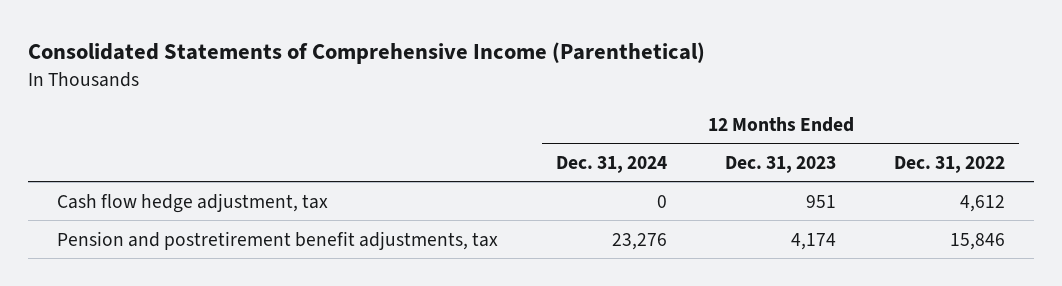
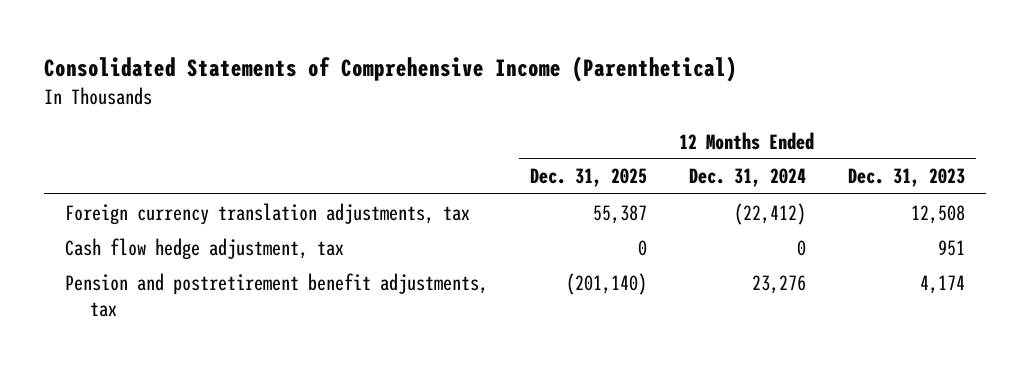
[893,155,1005,173] Dec. 31, 2022 -> none
none -> [529,168,647,188] Dec. 31, 2025
none -> [64,202,470,225] Foreign currency translation adjustments, tax

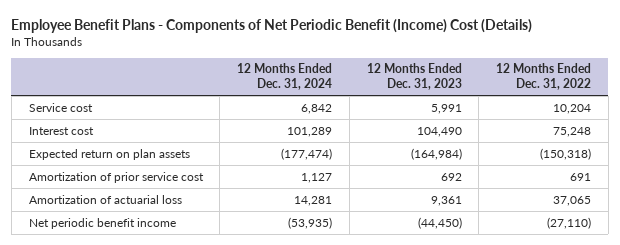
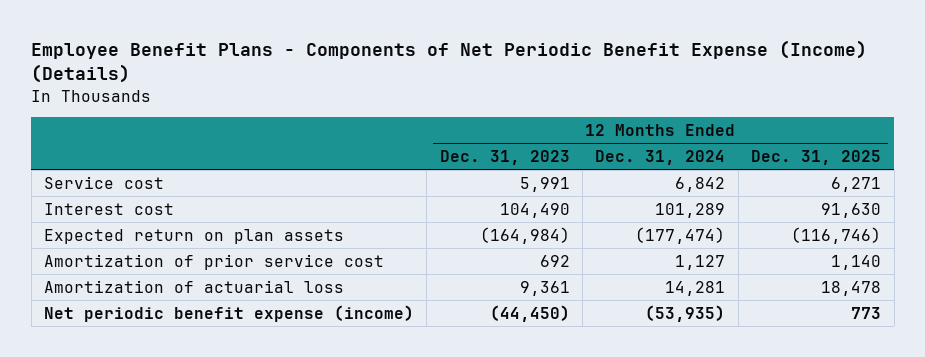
[11,18,533,33] Employee Benefit Plans - Components of Net Periodic Benefit (Income) Cost (Details) -> [31,39,868,84] Employee Benefit Plans - Components of Net Periodic Benefit Expense (Income) (Details)
[496,63,592,90] 12 Months Ended Dec. 31, 2022 -> none
none -> [751,150,882,166] Dec. 31, 2025
[28,217,176,229] Net periodic benefit income -> [44,304,415,322] Net periodic benefit expense (income)

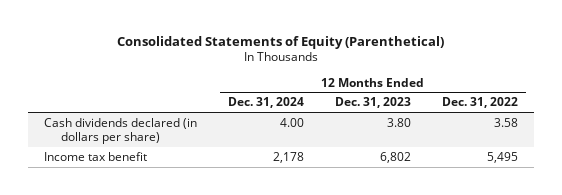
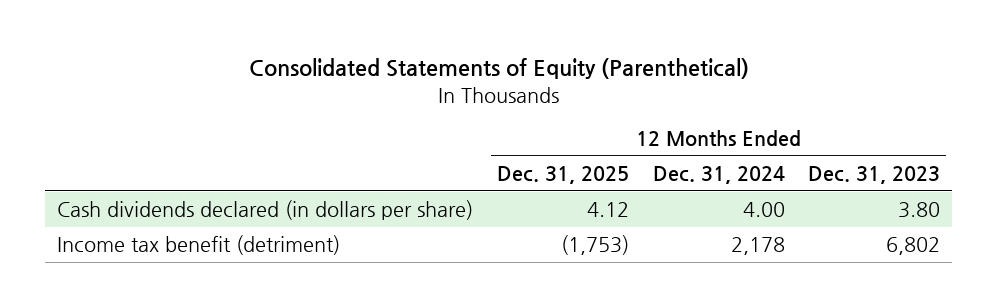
[442,97,519,109] Dec. 31, 2022 -> none
none -> [496,166,629,185] Dec. 31, 2025
[43,151,147,161] Income tax benefit -> [57,235,341,256] Income tax benefit (detriment)

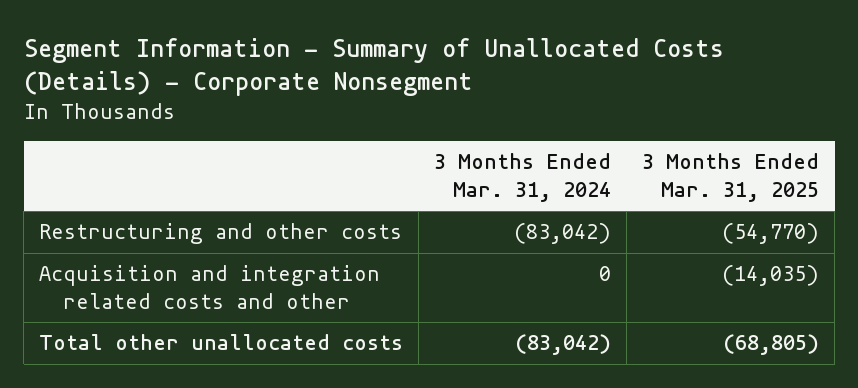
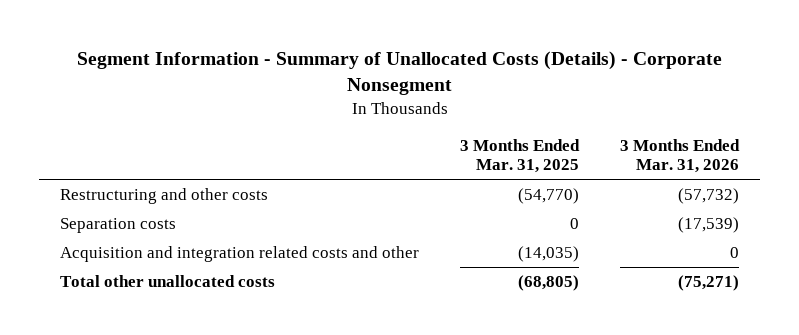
[434,153,612,202] 3 Months Ended Mar. 31, 2024 -> none
none -> [620,138,741,174] 3 Months Ended Mar. 31, 2026
none -> [59,217,176,233] Separation costs

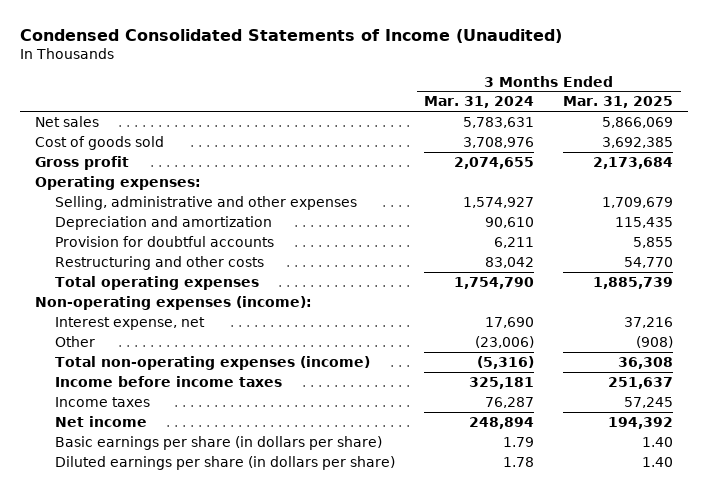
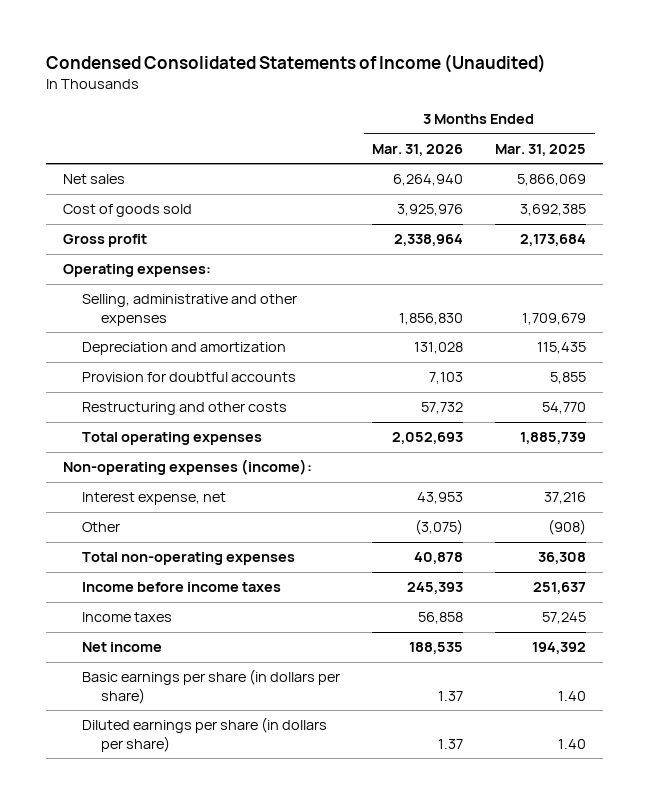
[424,96,535,109] Mar. 31, 2024 -> none
none -> [372,143,464,156] Mar. 31, 2026
[55,355,371,370] Total non-operating expenses (income) -> [81,552,295,566] Total non-operating expenses

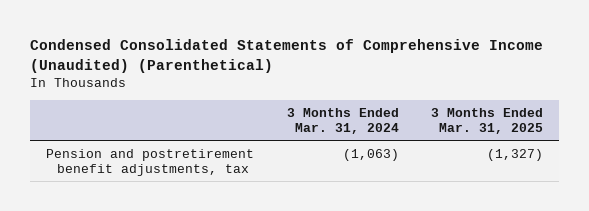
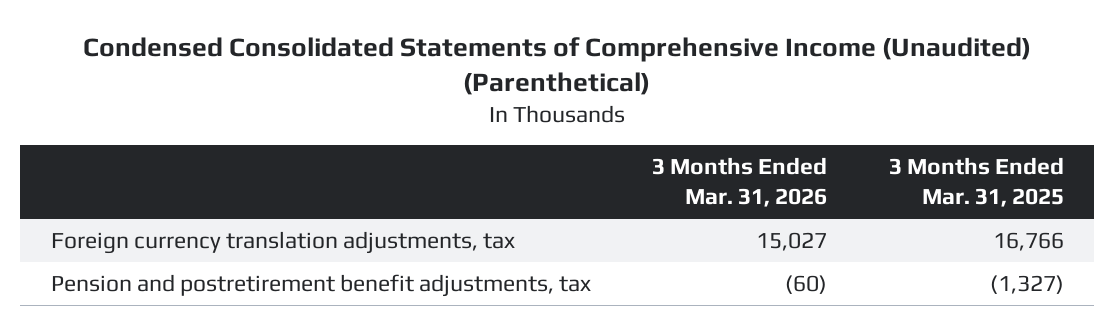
[286,107,399,134] 3 Months Ended Mar. 31, 2024 -> none
none -> [652,157,828,208] 3 Months Ended Mar. 31, 2026
none -> [50,231,515,255] Foreign currency translation adjustments, tax

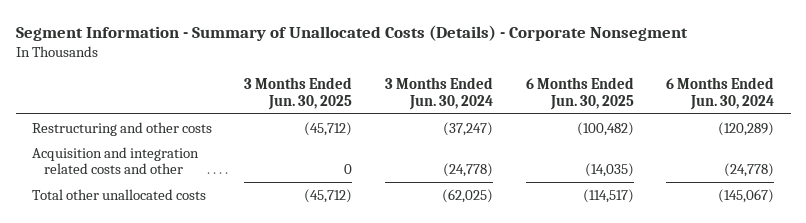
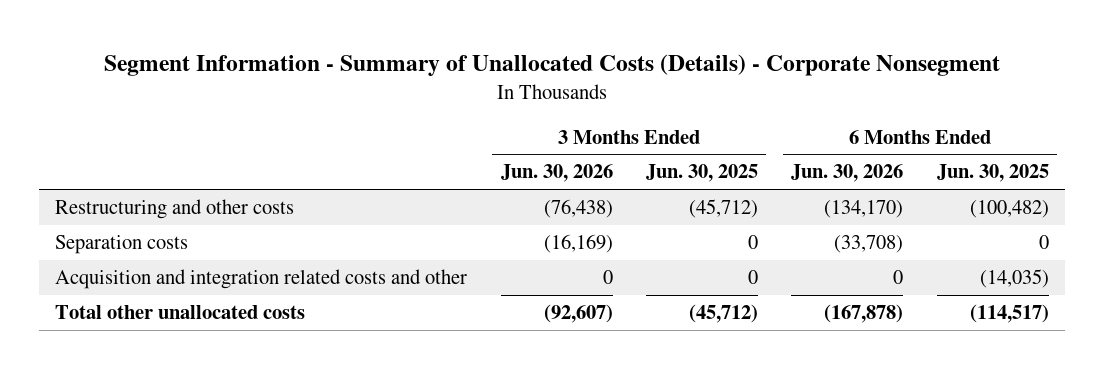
[385,77,494,110] 3 Months Ended Jun. 30, 2024 -> none
[666,77,775,110] 6 Months Ended Jun. 30, 2024 -> none
none -> [500,164,613,183] Jun. 30, 2026
none -> [791,164,904,183] Jun. 30, 2026
none -> [55,235,189,255] Separation costs

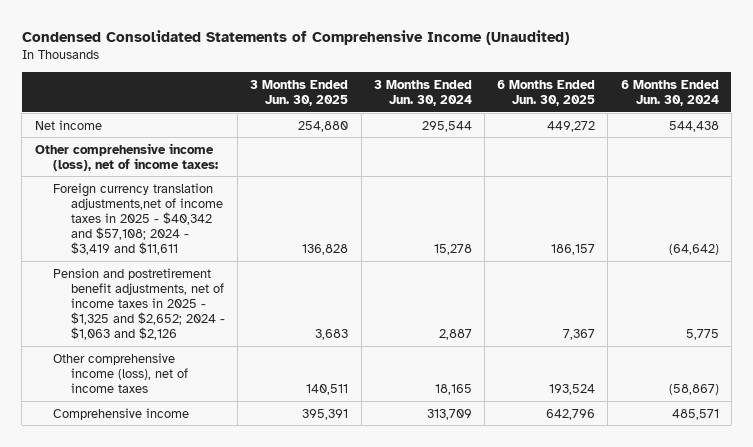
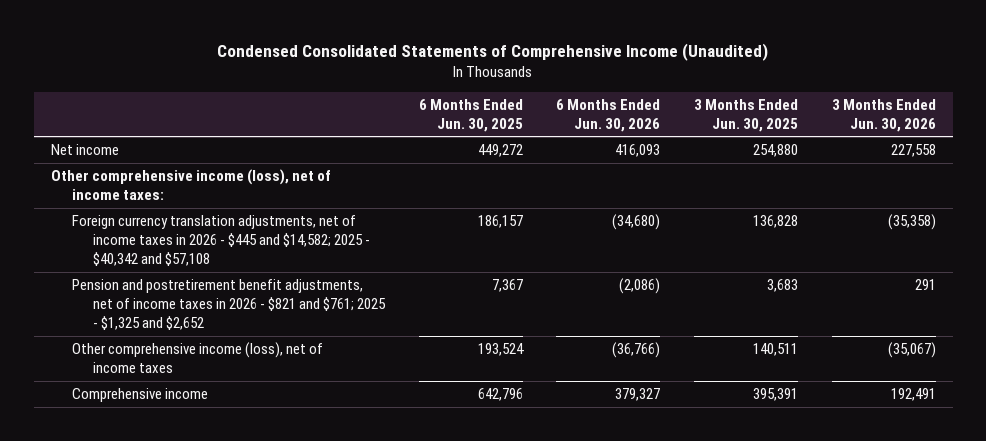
[373,79,472,106] 3 Months Ended Jun. 30, 2024 -> none
[620,79,719,106] 6 Months Ended Jun. 30, 2024 -> none
none -> [556,98,661,132] 6 Months Ended Jun. 30, 2026
none -> [831,98,936,132] 3 Months Ended Jun. 30, 2026
[52,182,224,256] Foreign currency translation adjustments,net of income taxes in 2025 - $40,342 and $57,108; 2024 - $3,419 and $11,611 -> [71,215,370,266] Foreign currency translation adjustments, net of income taxes in 2026 - $445 and $14,582; 2025 - $40,342 and $57,108
[52,267,226,341] Pension and postretirement benefit adjustments, net of income taxes in 2025 - $1,325 and $2,652; 2024 - $1,063 and $2,126 -> [71,279,386,330] Pension and postretirement benefit adjustments, net of income taxes in 2026 - $821 and $761; 2025 - $1,325 and $2,652

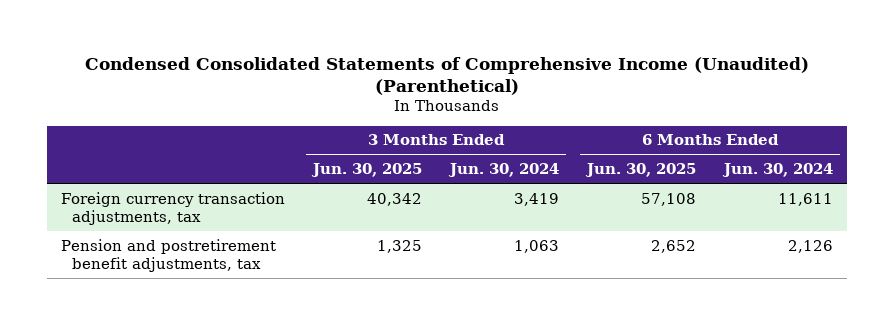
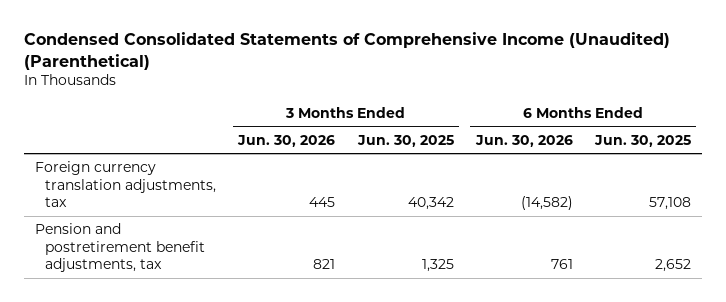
[448,163,560,178] Jun. 30, 2024 -> none
[722,163,834,178] Jun. 30, 2024 -> none
none -> [237,134,336,147] Jun. 30, 2026
none -> [474,134,573,147] Jun. 30, 2026
[61,191,286,226] Foreign currency transaction adjustments, tax -> [34,161,217,208] Foreign currency translation adjustments, tax

